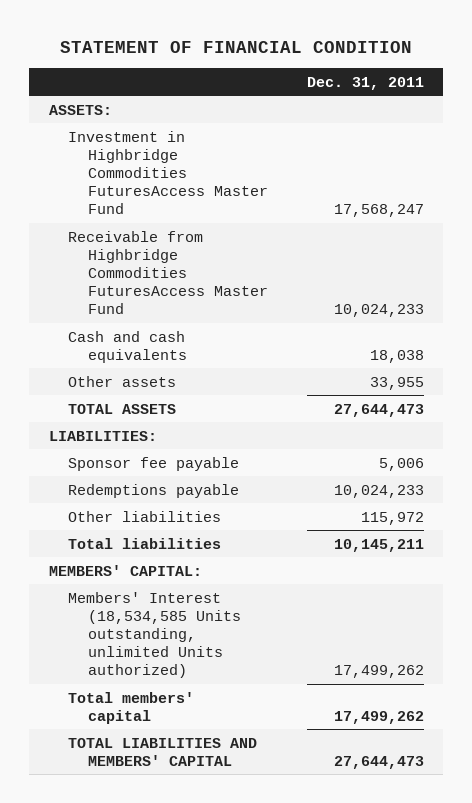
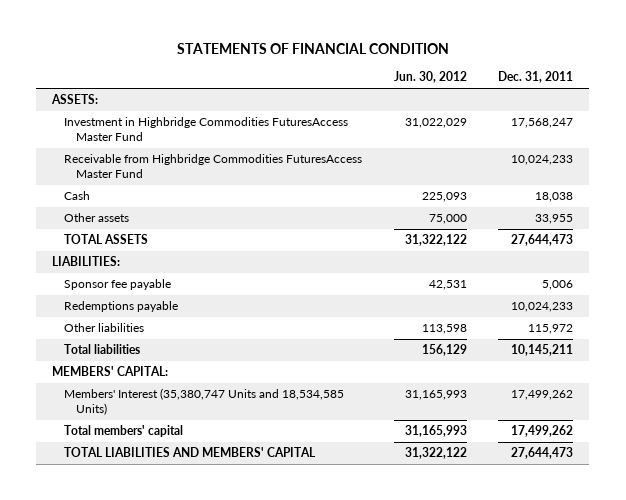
[60,40,413,53] STATEMENT OF FINANCIAL CONDITION -> [176,43,449,55] STATEMENTS OF FINANCIAL CONDITION
none -> [393,71,467,84] Jun. 30, 2012
[68,330,188,363] Cash and cash equivalents -> [64,191,91,201] Cash
[68,591,242,679] Members' Interest (18,534,585 Units outstanding, unlimited Units authorized) -> [64,388,345,416] Members' Interest (35,380,747 Units and 18,534,585 Units)

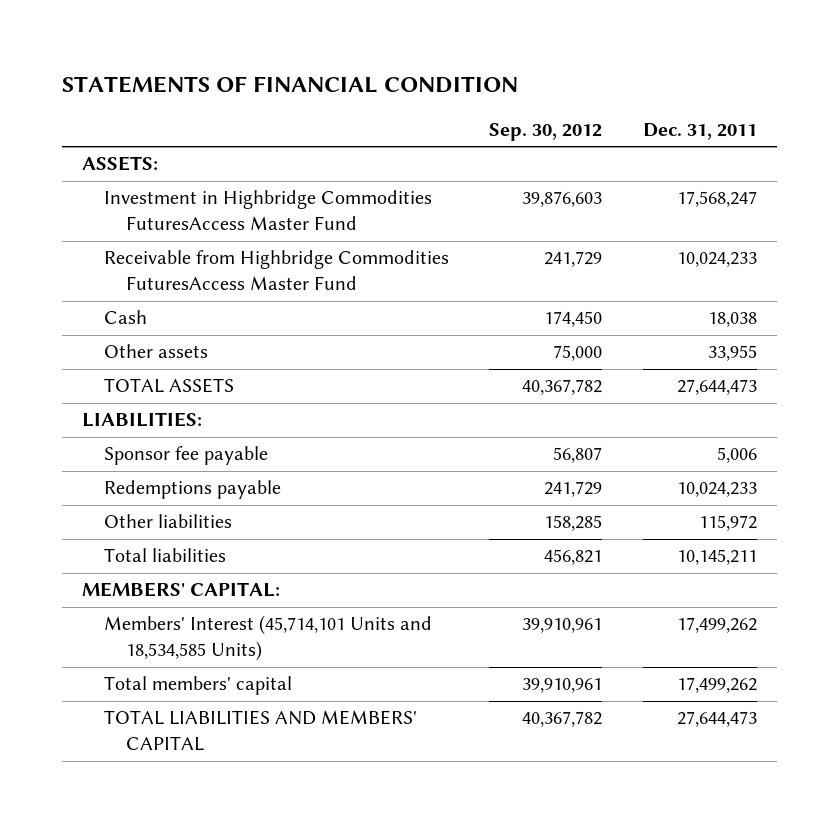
[393,71,467,84] Jun. 30, 2012 -> none
none -> [489,122,603,141] Sep. 30, 2012
[64,388,345,416] Members' Interest (35,380,747 Units and 18,534,585 Units) -> [103,615,432,662] Members' Interest (45,714,101 Units and 18,534,585 Units)

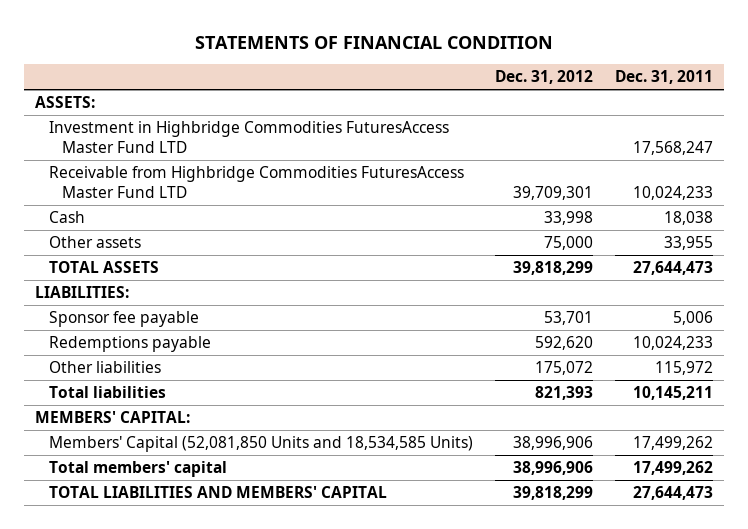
[489,122,603,141] Sep. 30, 2012 -> none
none -> [494,70,593,85] Dec. 31, 2012
[103,190,432,231] Investment in Highbridge Commodities FuturesAccess Master Fund -> [48,121,449,154] Investment in Highbridge Commodities FuturesAccess Master Fund LTD
[103,250,449,291] Receivable from Highbridge Commodities FuturesAccess Master Fund -> [48,166,464,199] Receivable from Highbridge Commodities FuturesAccess Master Fund LTD
[103,615,432,662] Members' Interest (45,714,101 Units and 18,534,585 Units) -> [48,436,473,453] Members' Capital (52,081,850 Units and 18,534,585 Units)

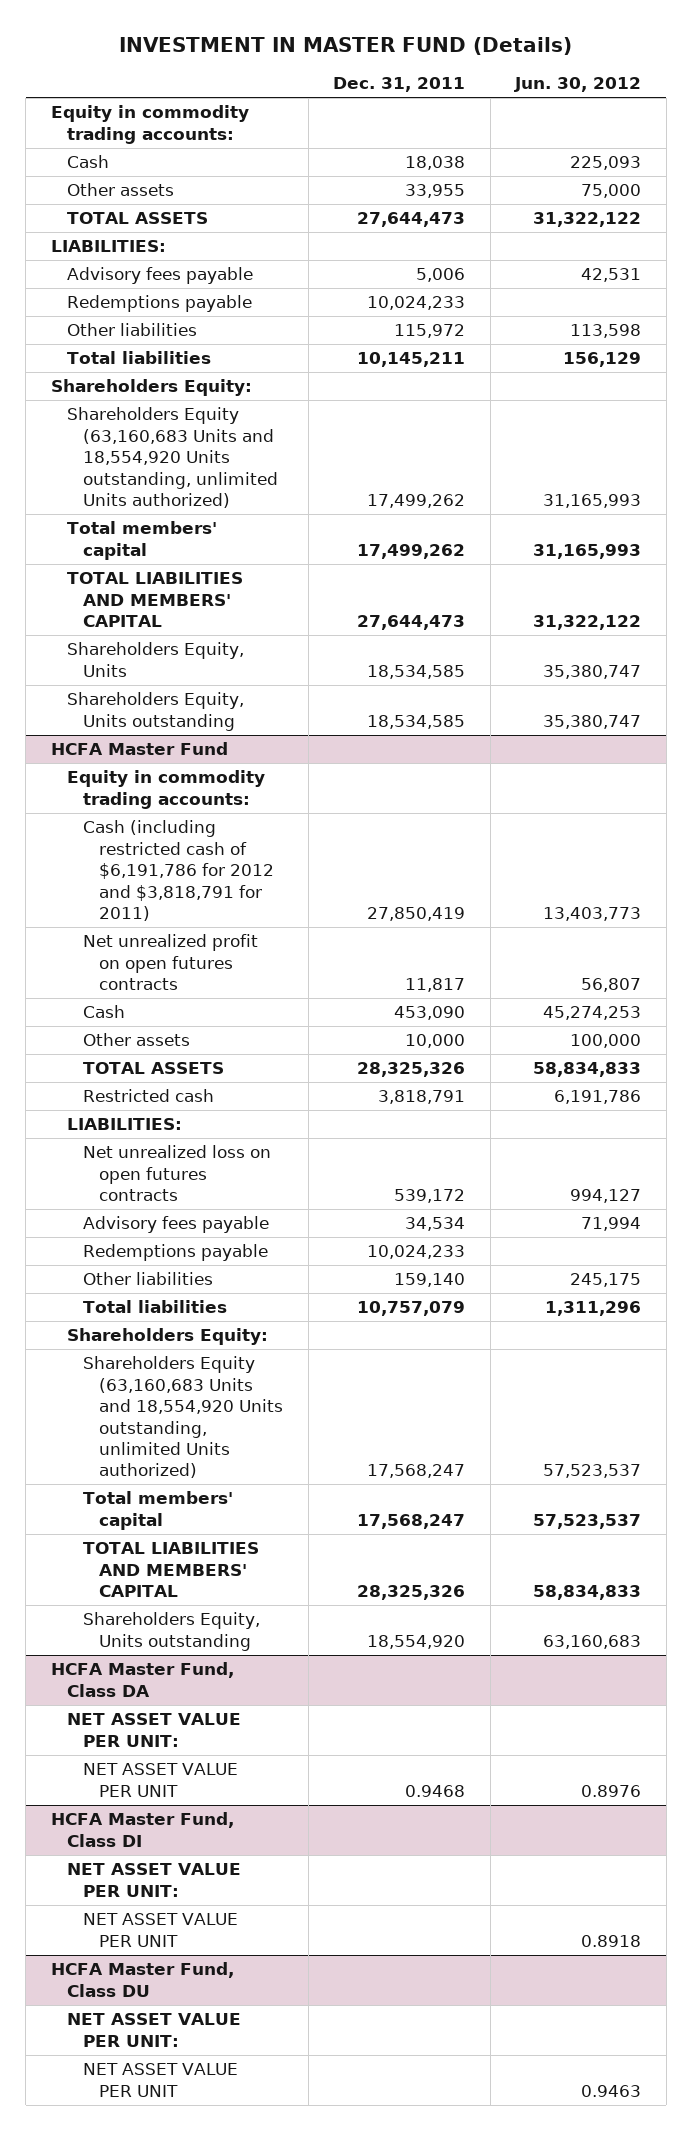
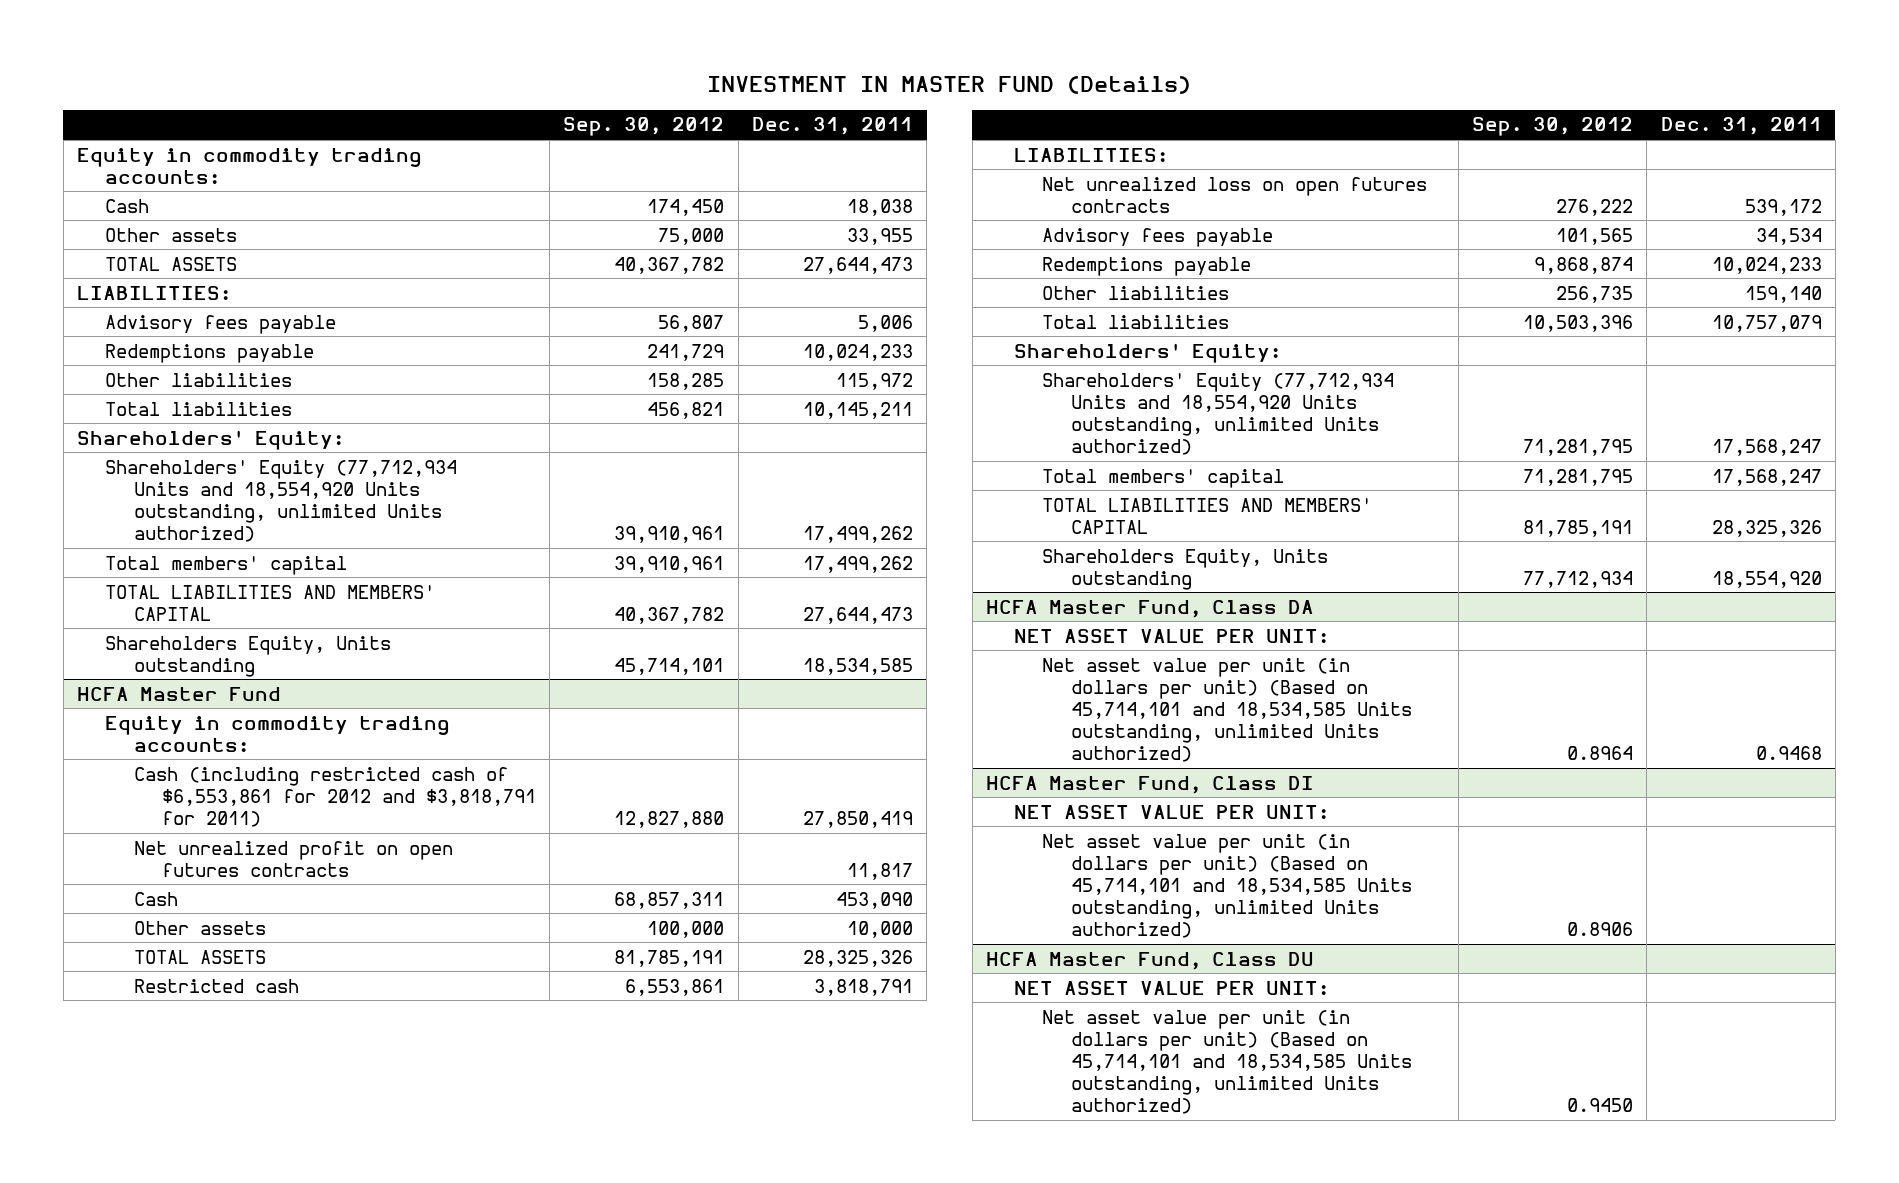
[514,77,642,93] Jun. 30, 2012 -> none
none -> [563,117,725,137] Sep. 30, 2012
[51,379,253,397] Shareholders Equity: -> [77,429,345,450] Shareholders' Equity:
[67,407,278,508] Shareholders Equity (63,160,683 Units and 18,554,920 Units outstanding, unlimited Units authorized) -> [105,459,458,543] Shareholders' Equity (77,712,934 Units and 18,554,920 Units outstanding, unlimited Units authorized)
[67,642,245,677] Shareholders Equity, Units -> none
[82,820,274,921] Cash (including restricted cash of $6,191,786 for 2012 and $3,818,791 for 2011) -> [133,766,536,827] Cash (including restricted cash of $6,553,861 for 2012 and $3,818,791 for 2011)
[67,1328,269,1346] Shareholders Equity: -> [1014,342,1282,363] Shareholders' Equity:
[82,1356,283,1479] Shareholders Equity (63,160,683 Units and 18,554,920 Units outstanding, unlimited Units authorized) -> [1042,372,1395,456] Shareholders' Equity (77,712,934 Units and 18,554,920 Units outstanding, unlimited Units authorized)
[82,1763,238,1797] NET ASSET VALUE PER UNIT -> [1042,657,1412,763] Net asset value per unit (in dollars per unit) (Based on 45,714,101 and 18,534,585 Units outstanding, unlimited Units authorized)
[82,1913,238,1947] NET ASSET VALUE PER UNIT -> [1042,833,1412,939] Net asset value per unit (in dollars per unit) (Based on 45,714,101 and 18,534,585 Units outstanding, unlimited Units authorized)
[82,2063,238,2097] NET ASSET VALUE PER UNIT -> [1042,1009,1412,1115] Net asset value per unit (in dollars per unit) (Based on 45,714,101 and 18,534,585 Units outstanding, unlimited Units authorized)

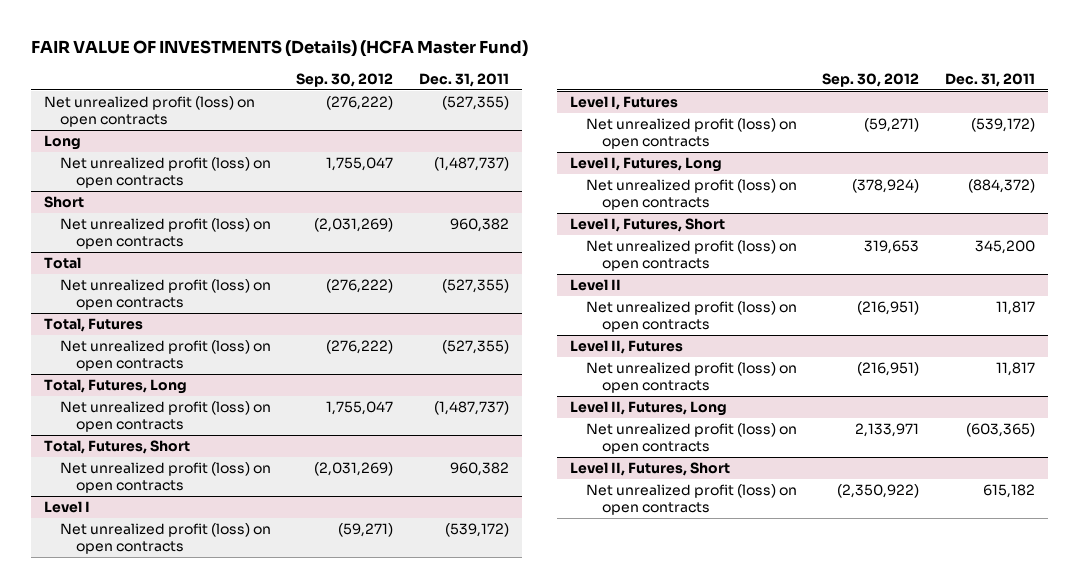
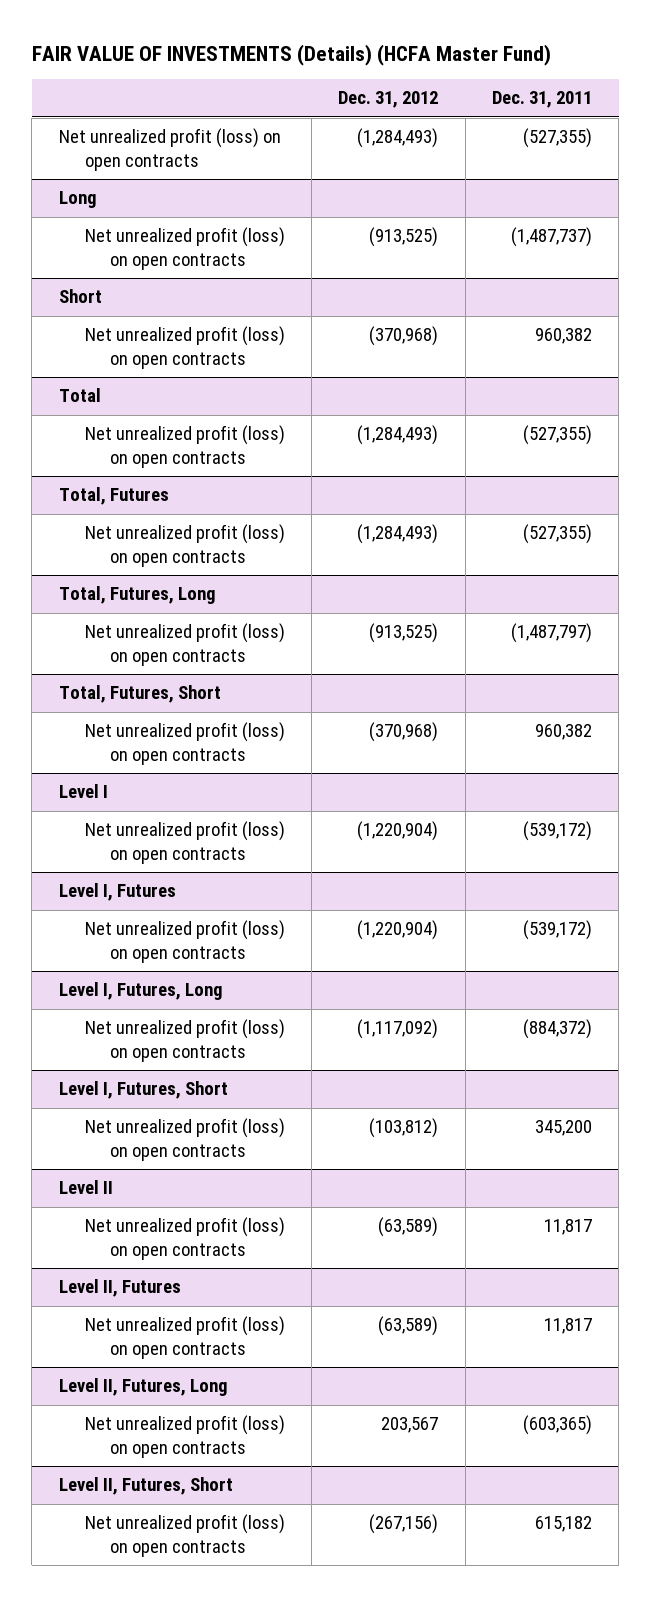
[296,72,394,87] Sep. 30, 2012 -> none
none -> [338,91,439,109] Dec. 31, 2012
[433,401,509,416] (1,487,737) -> [510,623,592,644] (1,487,797)

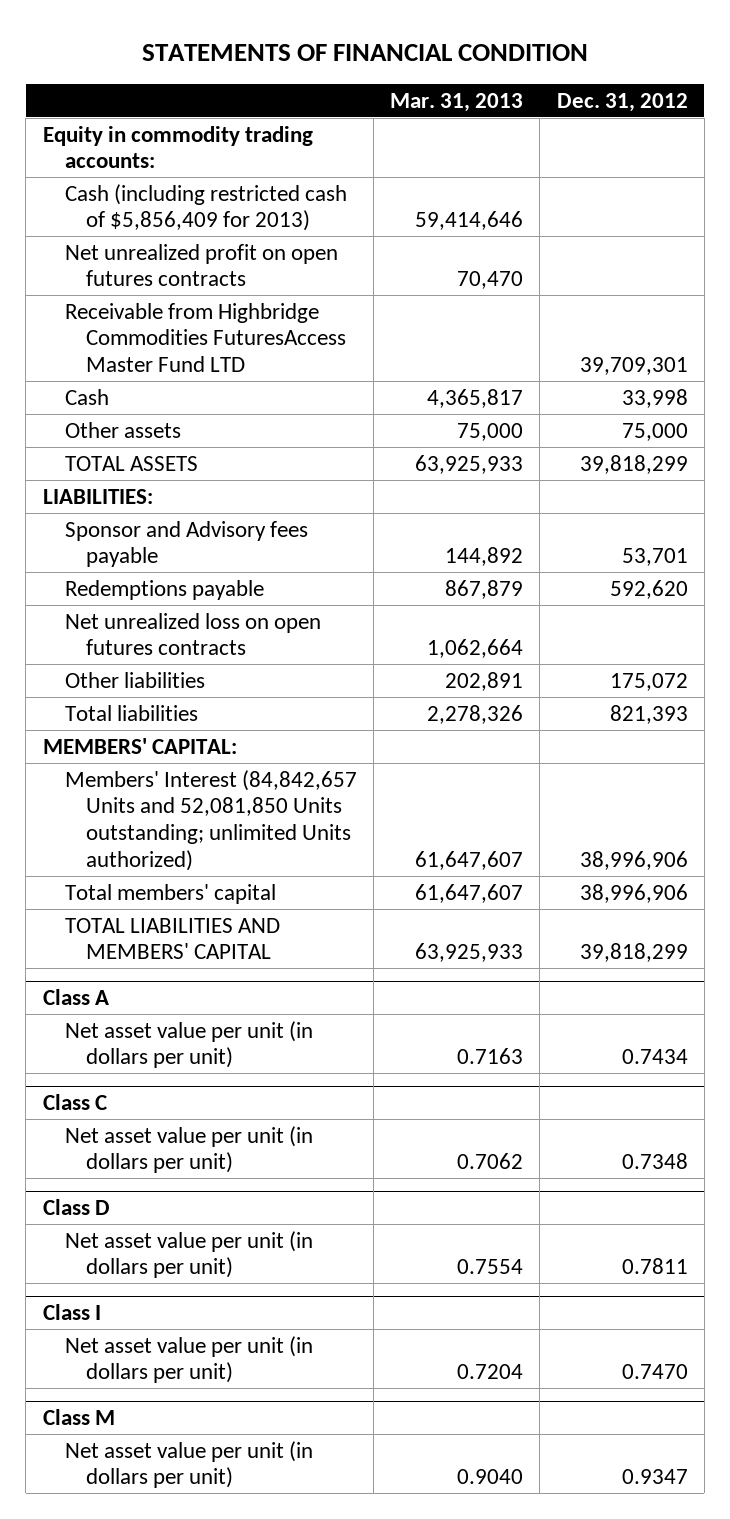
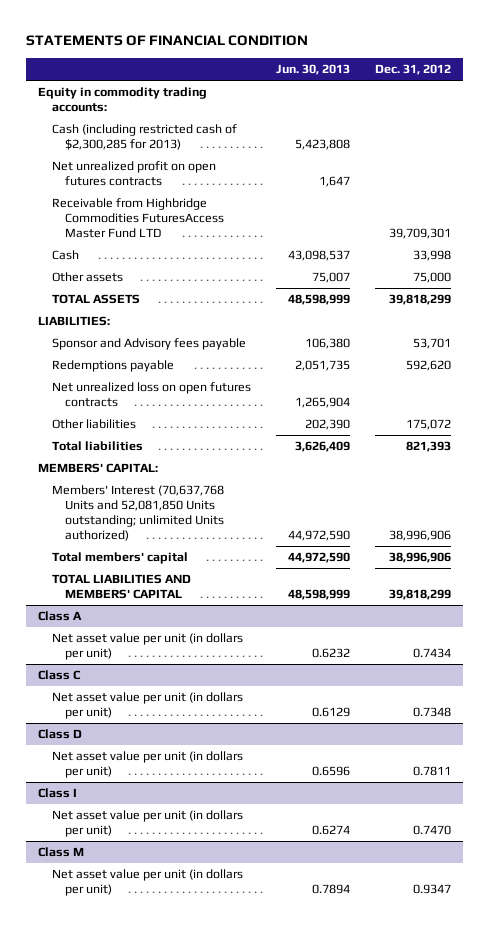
[390,93,524,113] Mar. 31, 2013 -> none
none -> [275,64,350,76] Jun. 30, 2013
[64,183,347,232] Cash (including restricted cash of $5,856,409 for 2013) -> [51,124,237,151] Cash (including restricted cash of $2,300,285 for 2013)
[64,769,357,872] Members' Interest (84,842,657 Units and 52,081,850 Units outstanding; unlimited Units authorized) -> [51,485,225,541] Members' Interest (70,637,768 Units and 52,081,850 Units outstanding; unlimited Units authorized)

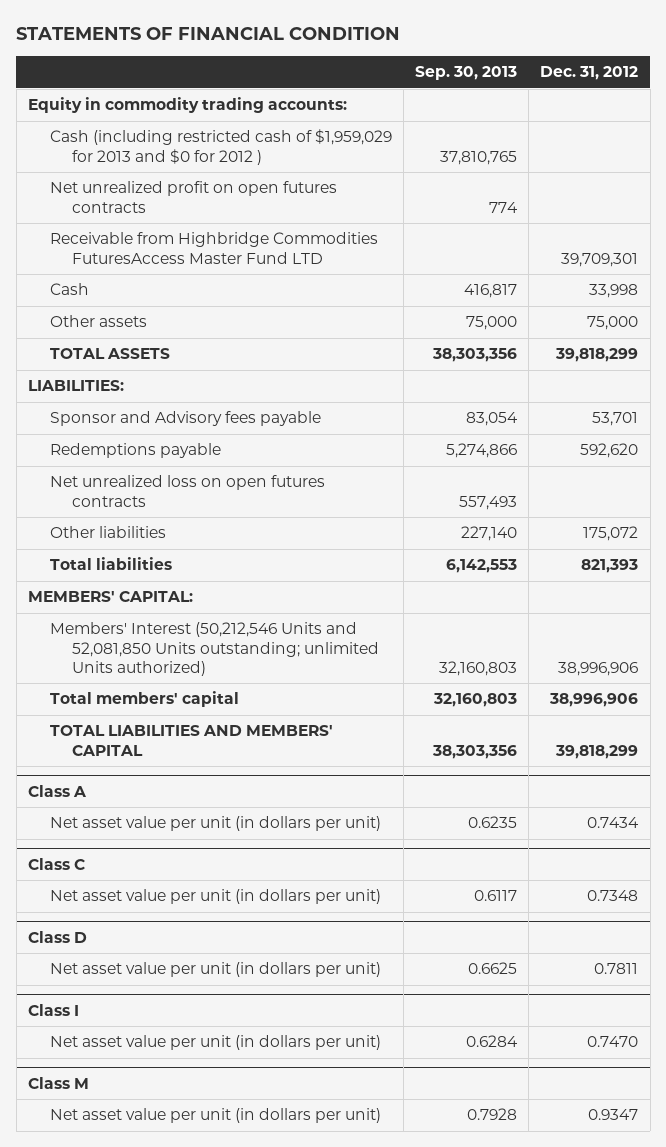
[275,64,350,76] Jun. 30, 2013 -> none
none -> [415,66,518,81] Sep. 30, 2013
[51,124,237,151] Cash (including restricted cash of $2,300,285 for 2013) -> [49,129,392,165] Cash (including restricted cash of $1,959,029 for 2013 and $0 for 2012 )
[51,485,225,541] Members' Interest (70,637,768 Units and 52,081,850 Units outstanding; unlimited Units authorized) -> [49,622,379,677] Members' Interest (50,212,546 Units and 52,081,850 Units outstanding; unlimited Units authorized)

